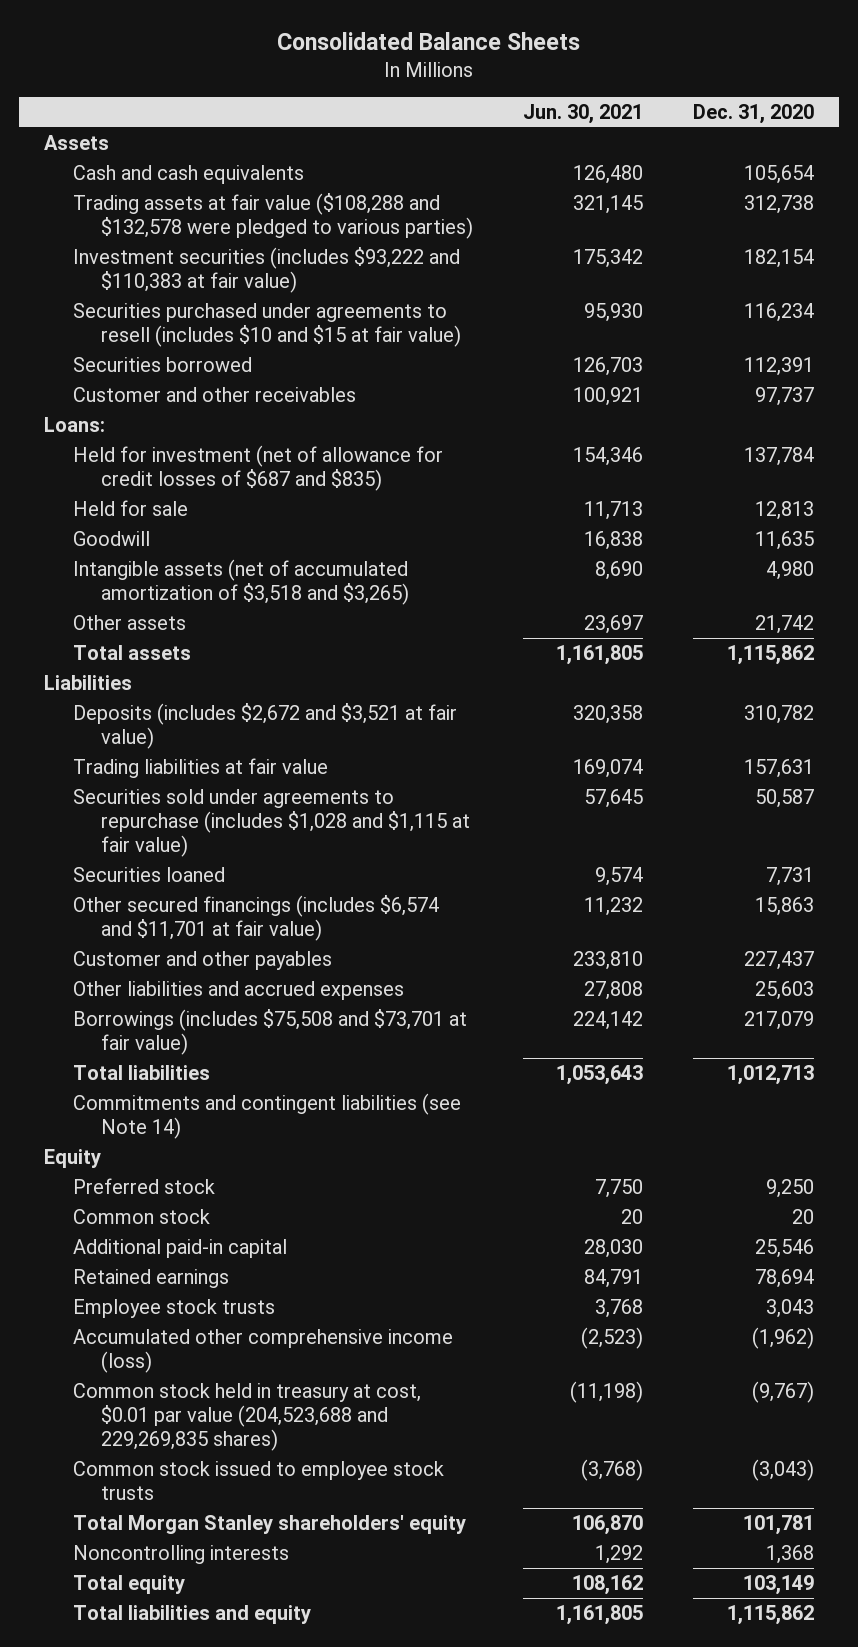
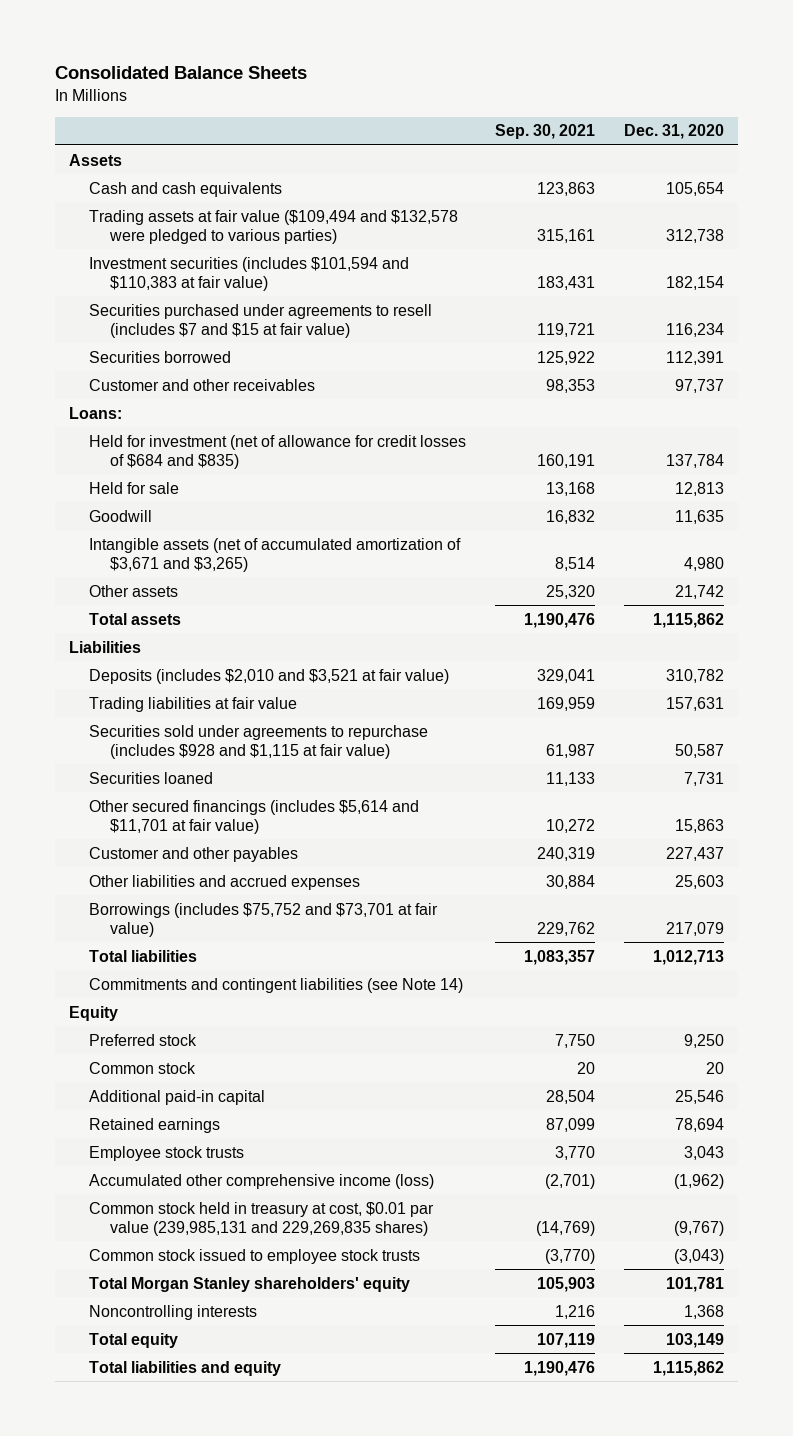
[523,103,644,124] Jun. 30, 2021 -> none
none -> [495,124,596,140] Sep. 30, 2021
[72,193,474,240] Trading assets at fair value ($108,288 and $132,578 were pledged to various parties) -> [89,209,459,244] Trading assets at fair value ($109,494 and $132,578 were pledged to various parties)
[72,247,460,294] Investment securities (includes $93,222 and $110,383 at fair value) -> [89,256,410,291] Investment securities (includes $101,594 and $110,383 at fair value)
[72,303,462,348] Securities purchased under agreements to resell (includes $10 and $15 at fair value) -> [89,303,433,338] Securities purchased under agreements to resell (includes $7 and $15 at fair value)
[72,445,443,492] Held for investment (net of allowance for credit losses of $687 and $835) -> [89,434,467,469] Held for investment (net of allowance for credit losses of $684 and $835)
[72,559,410,606] Intangible assets (net of accumulated amortization of $3,518 and $3,265) -> [89,537,462,572] Intangible assets (net of accumulated amortization of $3,671 and $3,265)
[72,703,457,750] Deposits (includes $2,672 and $3,521 at fair value) -> [89,668,450,684] Deposits (includes $2,010 and $3,521 at fair value)
[72,789,471,858] Securities sold under agreements to repurchase (includes $1,028 and $1,115 at fair value) -> [89,724,429,759] Securities sold under agreements to repurchase (includes $928 and $1,115 at fair value)
[72,895,439,942] Other secured financings (includes $6,574 and $11,701 at fair value) -> [89,799,420,834] Other secured financings (includes $5,614 and $11,701 at fair value)
[72,1009,467,1056] Borrowings (includes $75,508 and $73,701 at fair value) -> [89,902,439,937] Borrowings (includes $75,752 and $73,701 at fair value)
[72,1383,421,1452] Common stock held in treasury at cost, $0.01 par value (204,523,688 and 229,269,835 shares) -> [89,1201,435,1236] Common stock held in treasury at cost, $0.01 par value (239,985,131 and 229,269,835 shares)

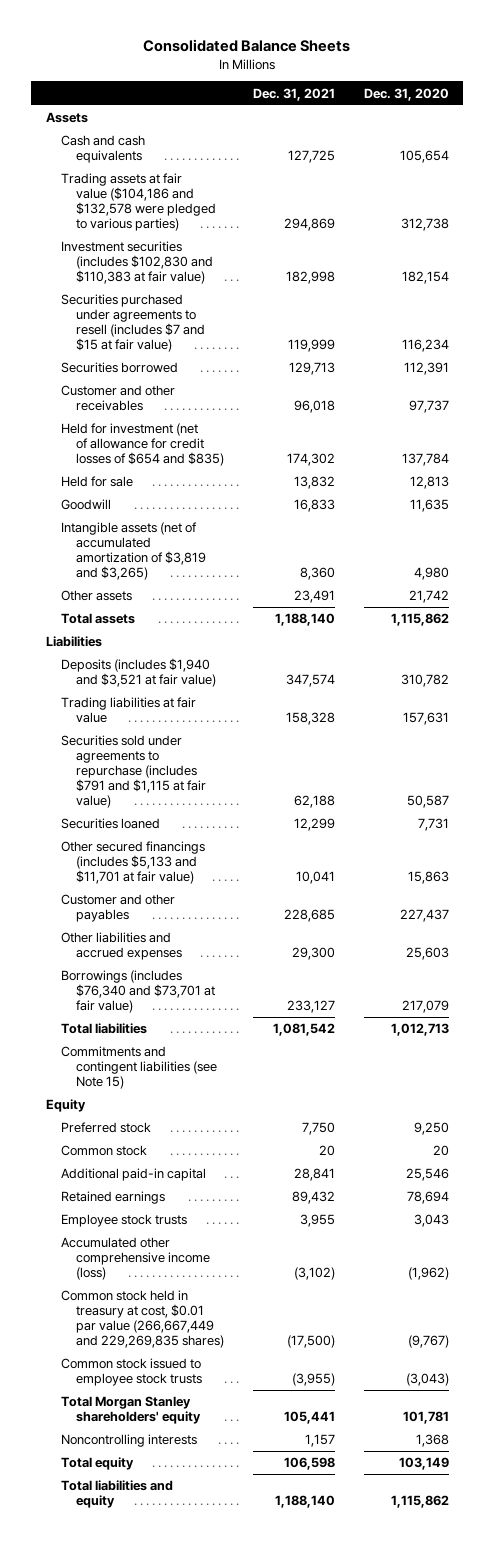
[495,124,596,140] Sep. 30, 2021 -> none
none -> [252,87,335,101] Dec. 31, 2021
[89,209,459,244] Trading assets at fair value ($109,494 and $132,578 were pledged to various parties) -> [60,173,217,232] Trading assets at fair value ($104,186 and $132,578 were pledged to various parties)
[89,256,410,291] Investment securities (includes $101,594 and $110,383 at fair value) -> [60,241,214,285] Investment securities (includes $102,830 and $110,383 at fair value)
[69,406,123,419] Loans: -> none
[89,434,467,469] Held for investment (net of allowance for credit losses of $684 and $835) -> [60,423,225,467] Held for investment (net of allowance for credit losses of $654 and $835)
[89,537,462,572] Intangible assets (net of accumulated amortization of $3,671 and $3,265) -> [60,522,207,581] Intangible assets (net of accumulated amortization of $3,819 and $3,265)
[89,668,450,684] Deposits (includes $2,010 and $3,521 at fair value) -> [60,658,217,688] Deposits (includes $1,940 and $3,521 at fair value)
[89,724,429,759] Securities sold under agreements to repurchase (includes $928 and $1,115 at fair value) -> [60,735,207,809] Securities sold under agreements to repurchase (includes $791 and $1,115 at fair value)
[89,799,420,834] Other secured financings (includes $5,614 and $11,701 at fair value) -> [60,841,205,885] Other secured financings (includes $5,133 and $11,701 at fair value)
[89,902,439,937] Borrowings (includes $75,752 and $73,701 at fair value) -> [60,970,216,1014] Borrowings (includes $76,340 and $73,701 at fair value)
[89,977,464,993] Commitments and contingent liabilities (see Note 14) -> [60,1046,218,1090] Commitments and contingent liabilities (see Note 15)
[89,1201,435,1236] Common stock held in treasury at cost, $0.01 par value (239,985,131 and 229,269,835 shares) -> [60,1290,225,1349] Common stock held in treasury at cost, $0.01 par value (266,667,449 and 229,269,835 shares)

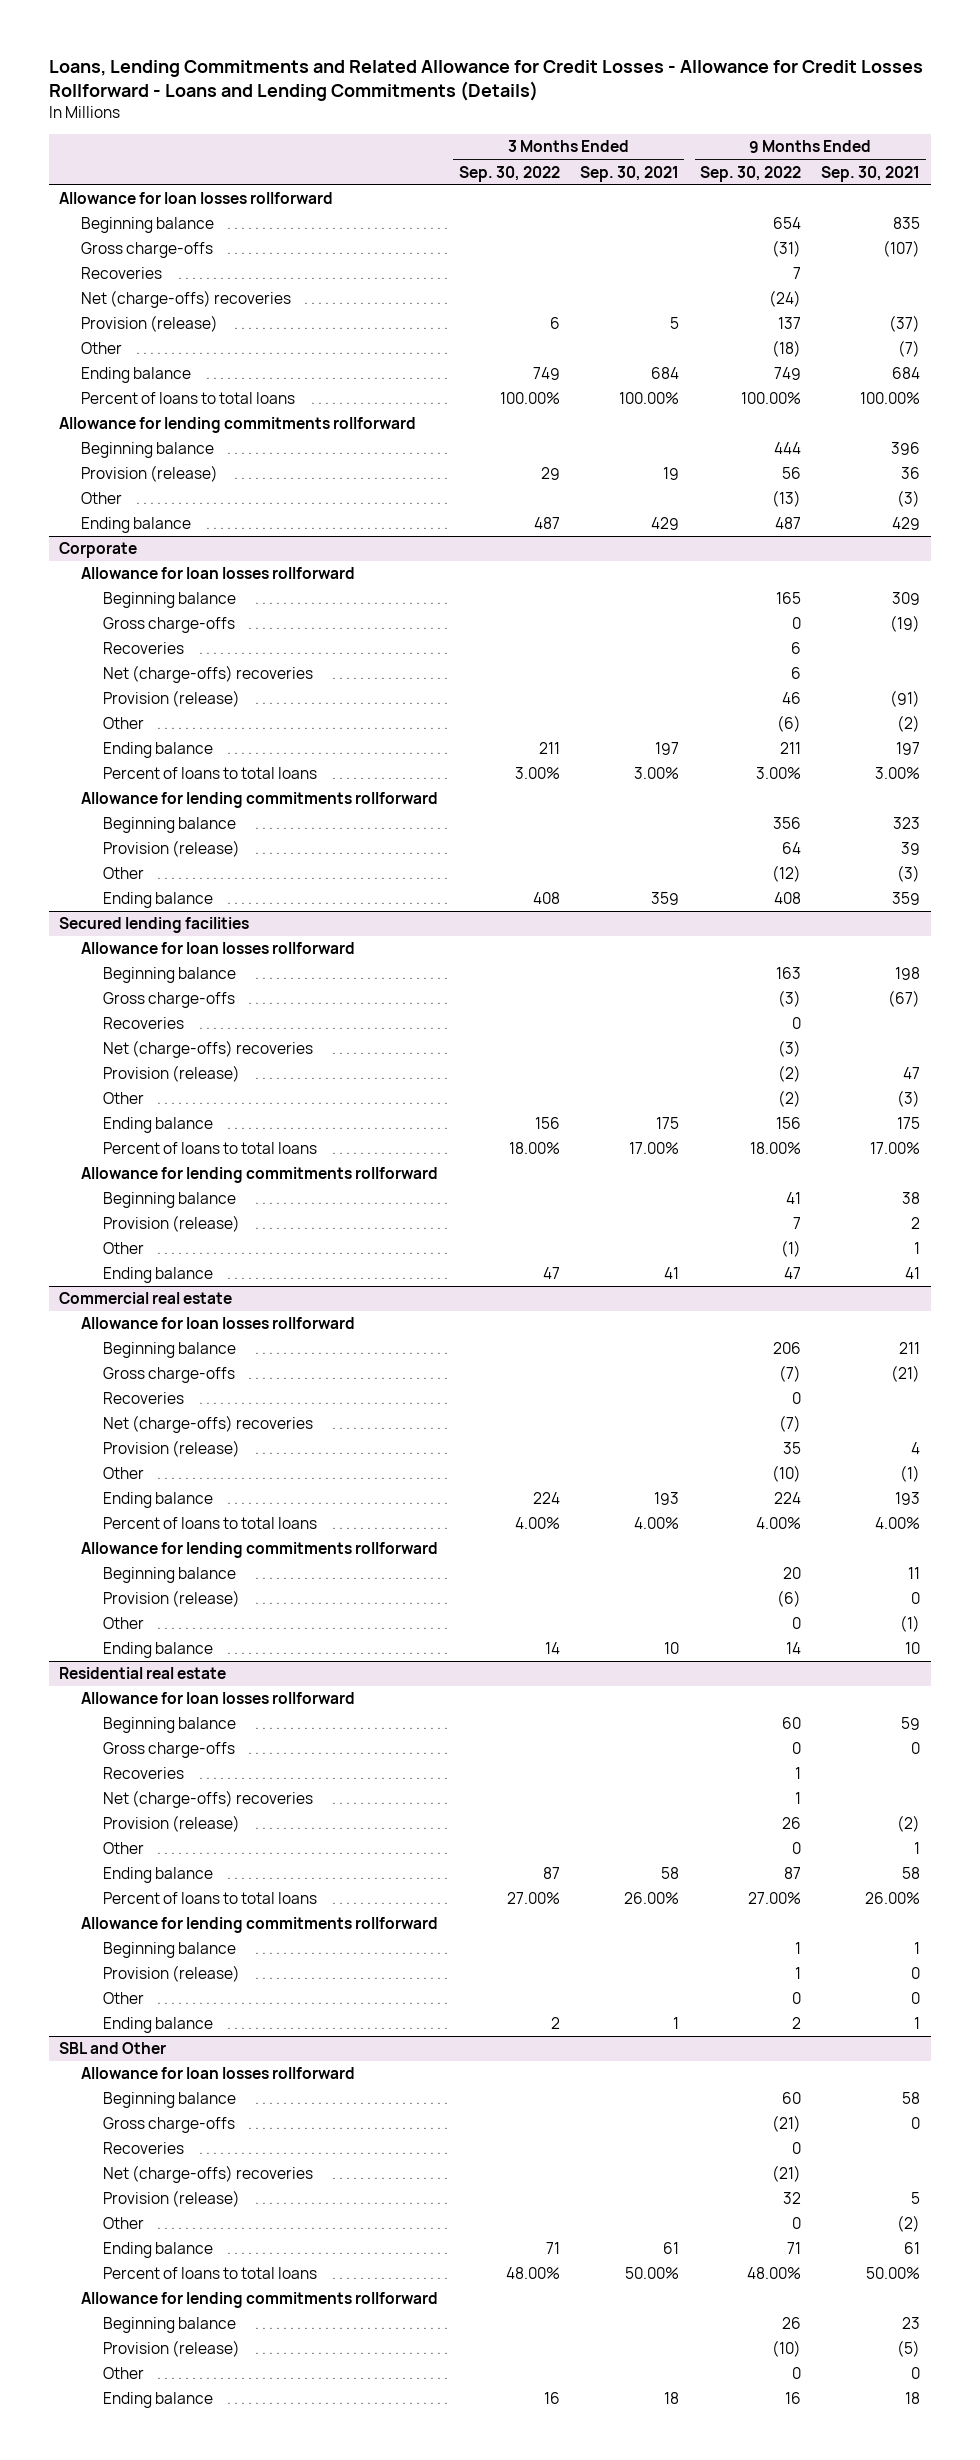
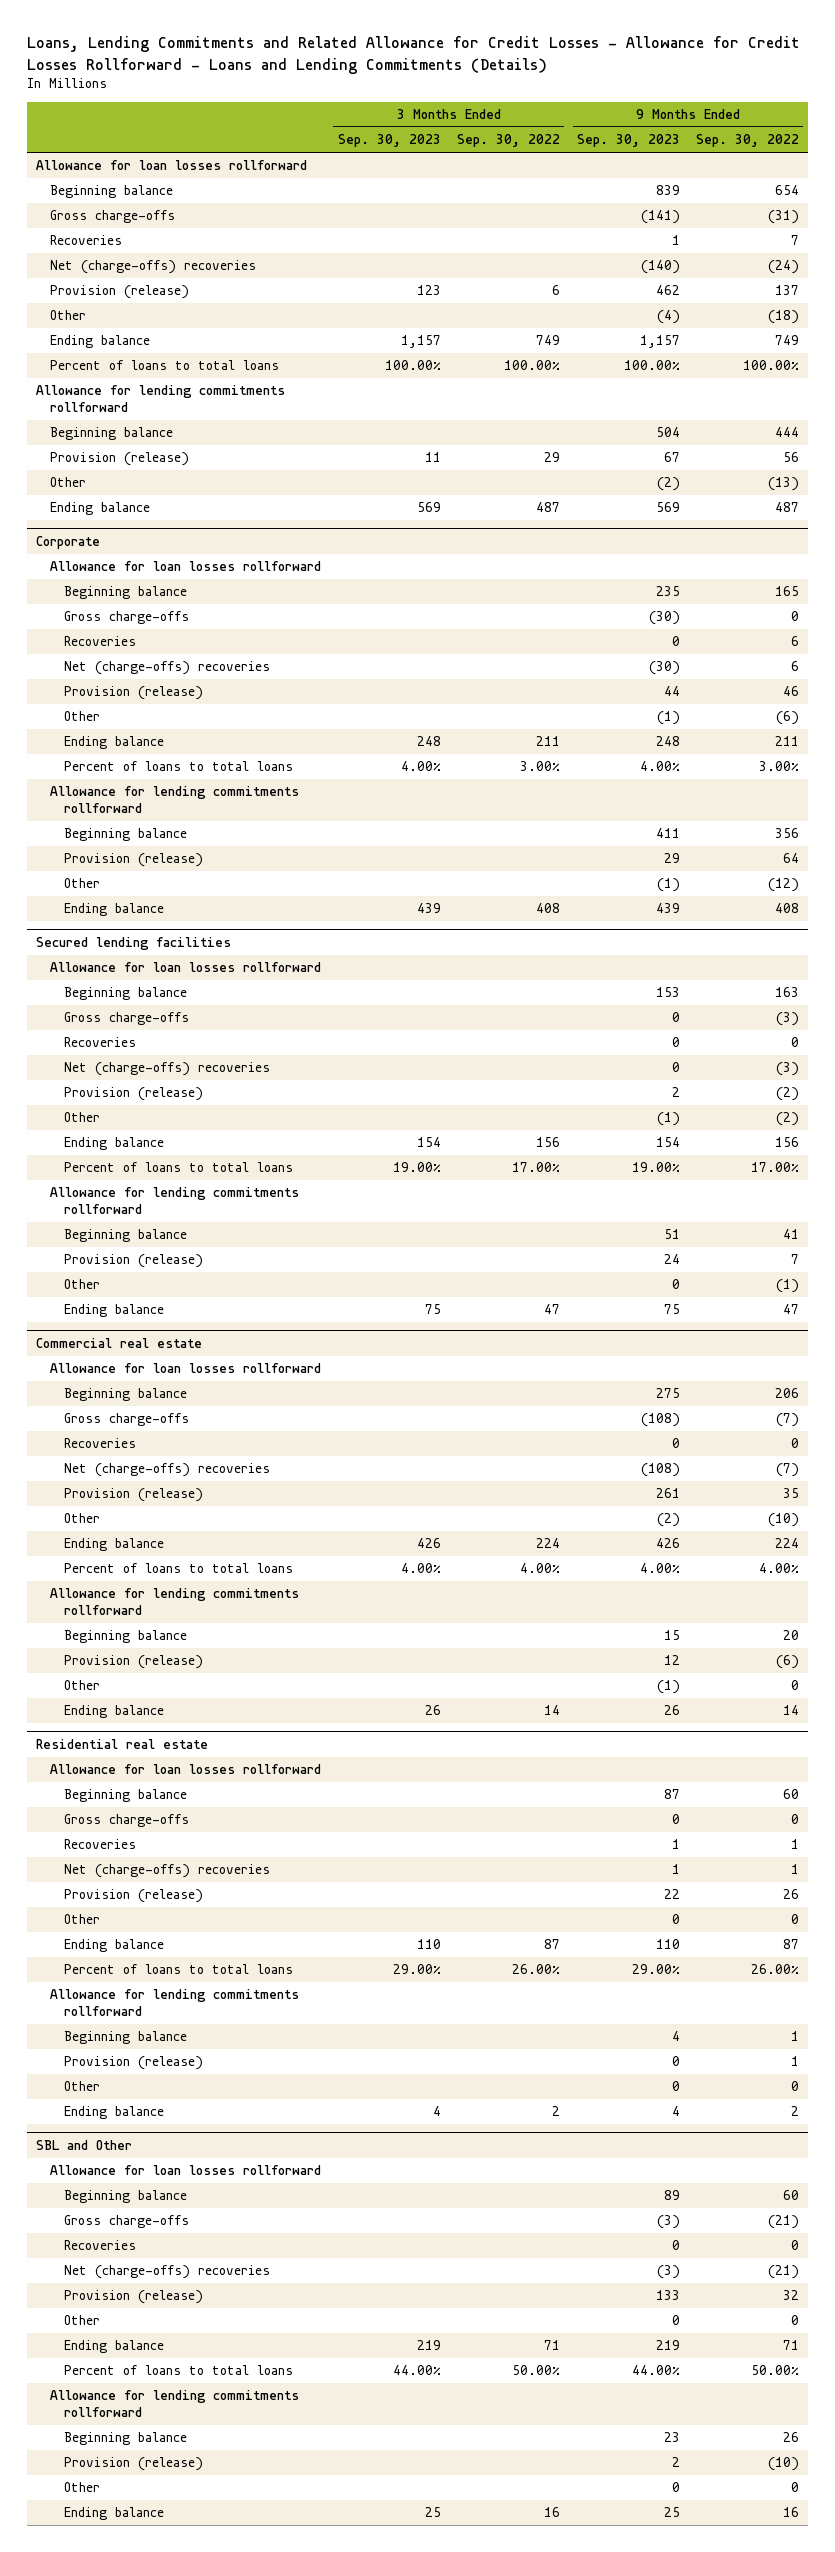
[580,165,680,182] Sep. 30, 2021 -> none
[821,165,921,182] Sep. 30, 2021 -> none
none -> [337,134,441,148] Sep. 30, 2023
none -> [576,134,680,148] Sep. 30, 2023
[508,1142,560,1155] 18.00% -> [512,1162,561,1173] 17.00%
[749,1142,801,1155] 18.00% -> [751,1162,800,1173] 17.00%
[506,1892,560,1905] 27.00% -> [512,1964,561,1975] 26.00%
[747,1892,801,1905] 27.00% -> [751,1964,800,1975] 26.00%
[505,2267,560,2280] 48.00% -> [512,2365,561,2376] 50.00%
[746,2267,801,2280] 48.00% -> [751,2365,800,2376] 50.00%

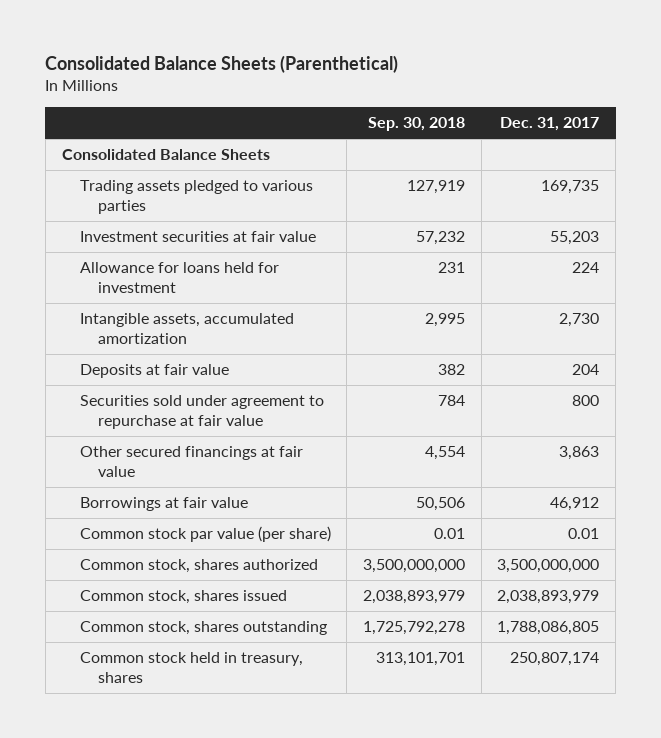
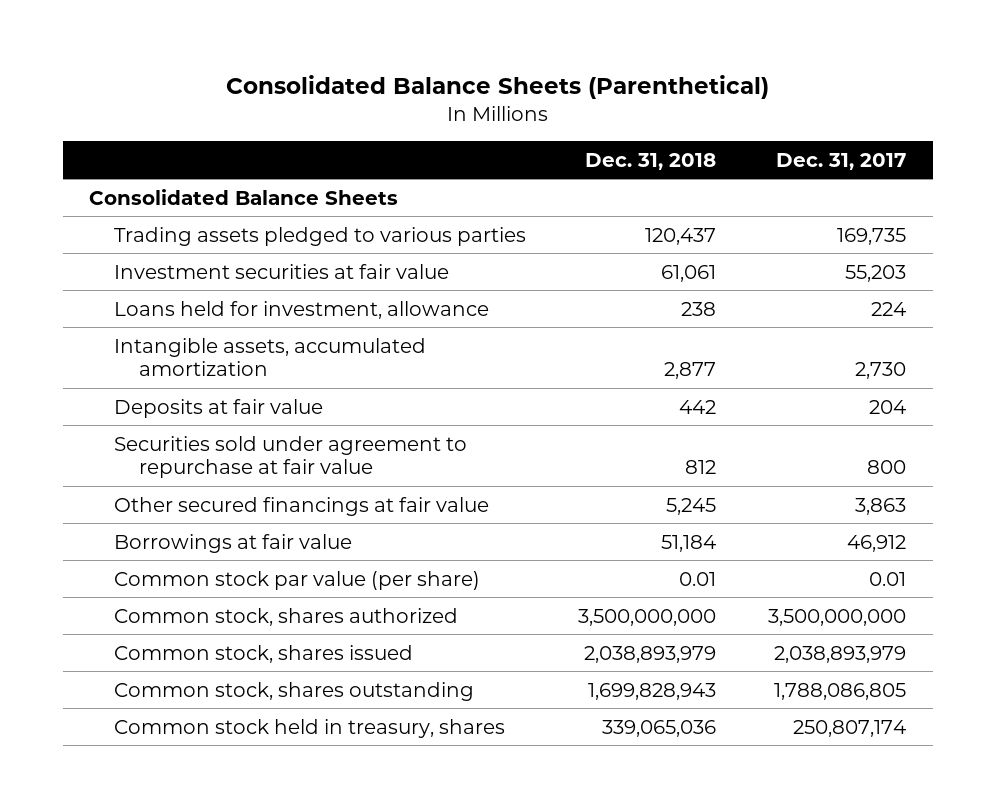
[368,117,466,132] Sep. 30, 2018 -> none
none -> [585,152,717,170] Dec. 31, 2018
[79,262,279,293] Allowance for loans held for investment -> [114,300,490,319] Loans held for investment, allowance

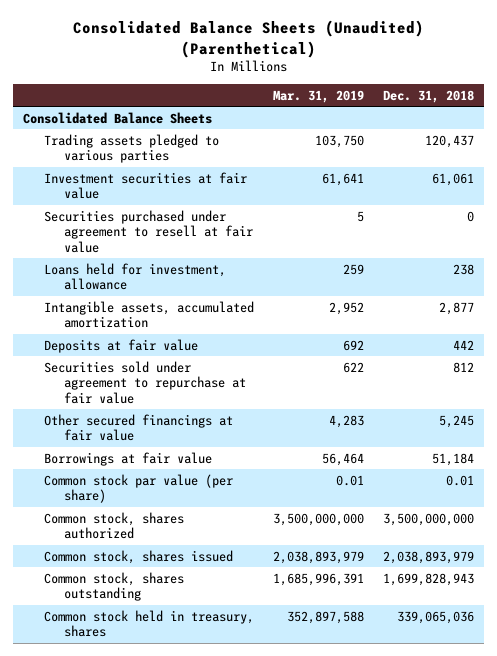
[225,75,769,100] Consolidated Balance Sheets (Parenthetical) -> [72,20,424,58] Consolidated Balance Sheets (Unaudited) (Parenthetical)
[776,152,907,170] Dec. 31, 2017 -> none
none -> [272,90,364,104] Mar. 31, 2019
none -> [43,209,254,253] Securities purchased under agreement to resell at fair value

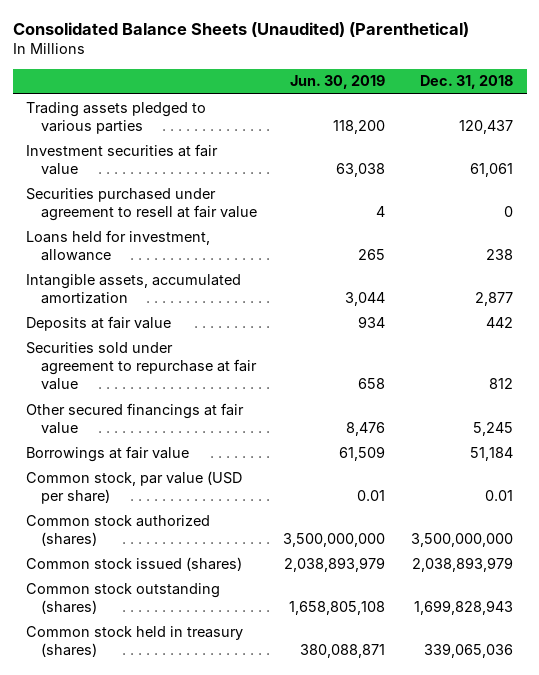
[272,90,364,104] Mar. 31, 2019 -> none
none -> [290,75,386,90] Jun. 30, 2019
[22,111,212,124] Consolidated Balance Sheets -> none
[43,473,233,504] Common stock par value (per share) -> [25,470,242,505] Common stock, par value (USD per share)
[43,511,184,540] Common stock, shares authorized -> [25,514,210,547] Common stock authorized (shares)
[43,549,233,564] Common stock, shares issued -> [25,556,242,571] Common stock issued (shares)
[43,571,184,602] Common stock, shares outstanding -> [25,582,220,615] Common stock outstanding (shares)
[43,609,254,638] Common stock held in treasury, shares -> [25,625,243,658] Common stock held in treasury (shares)

